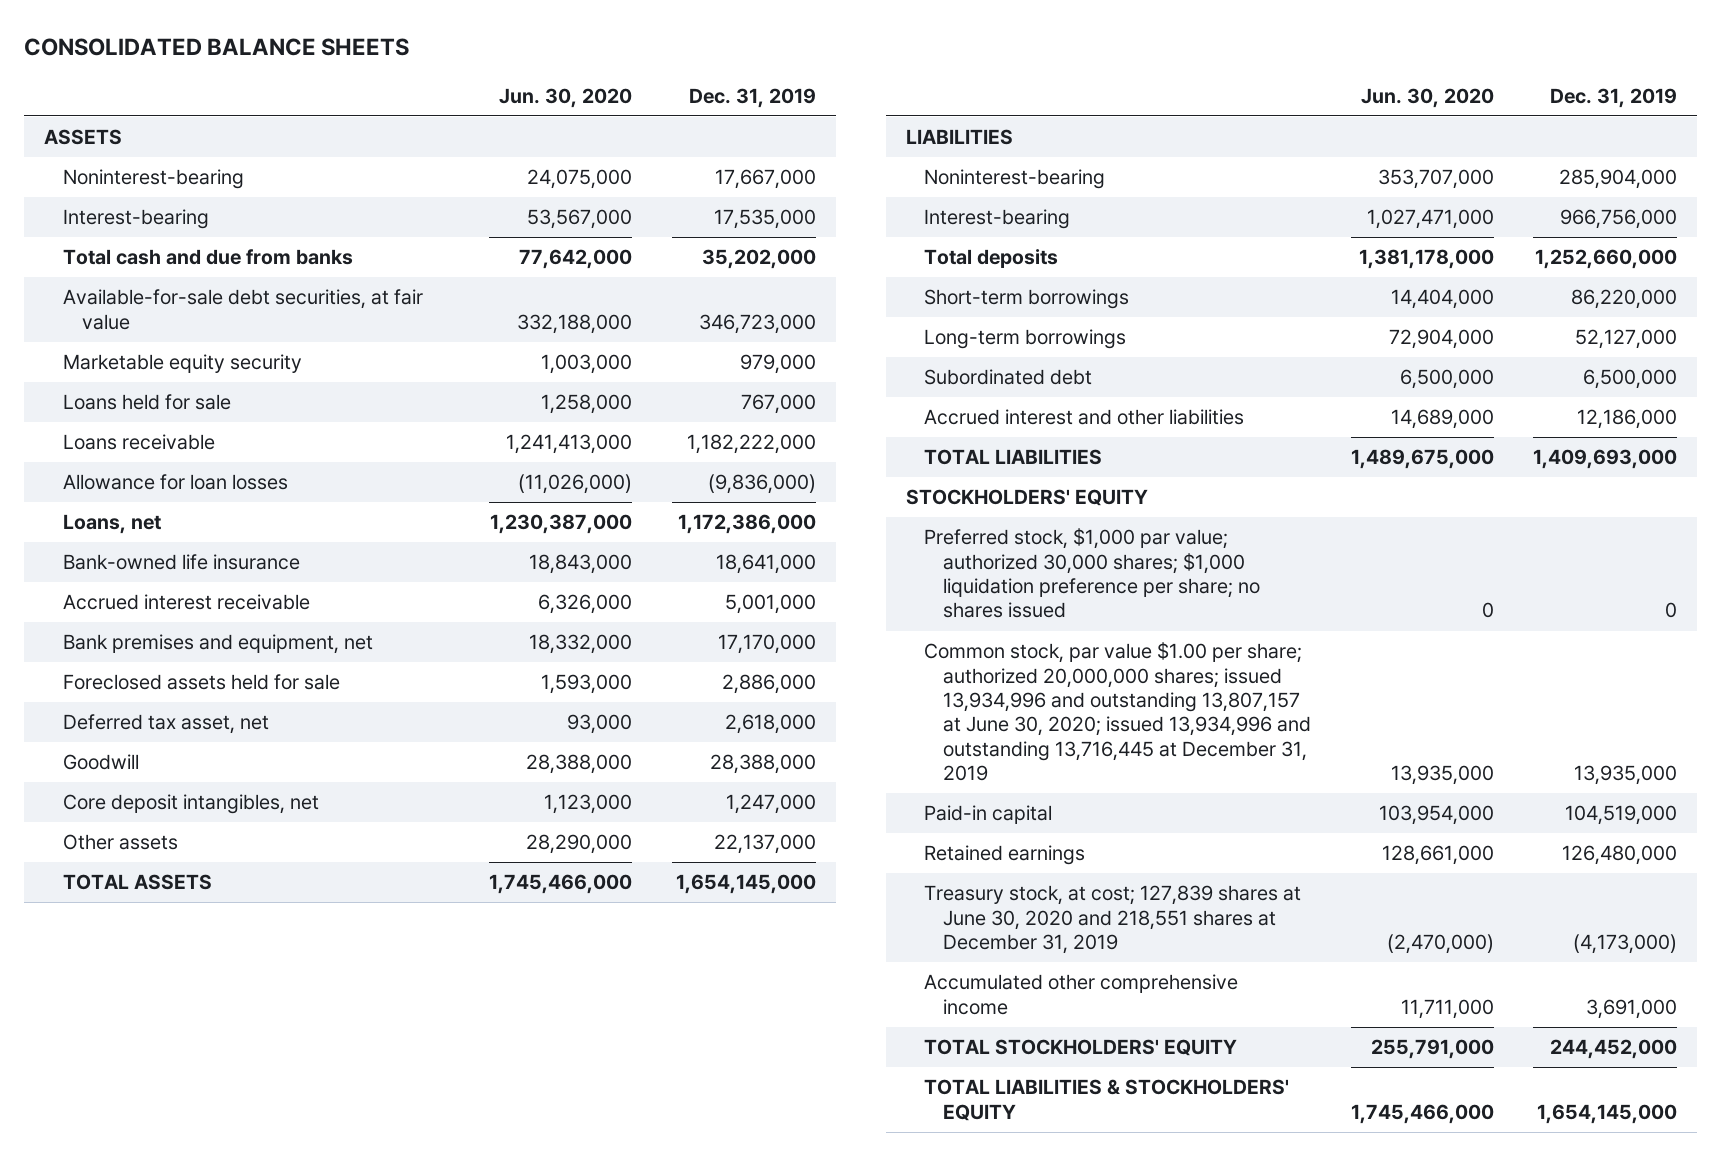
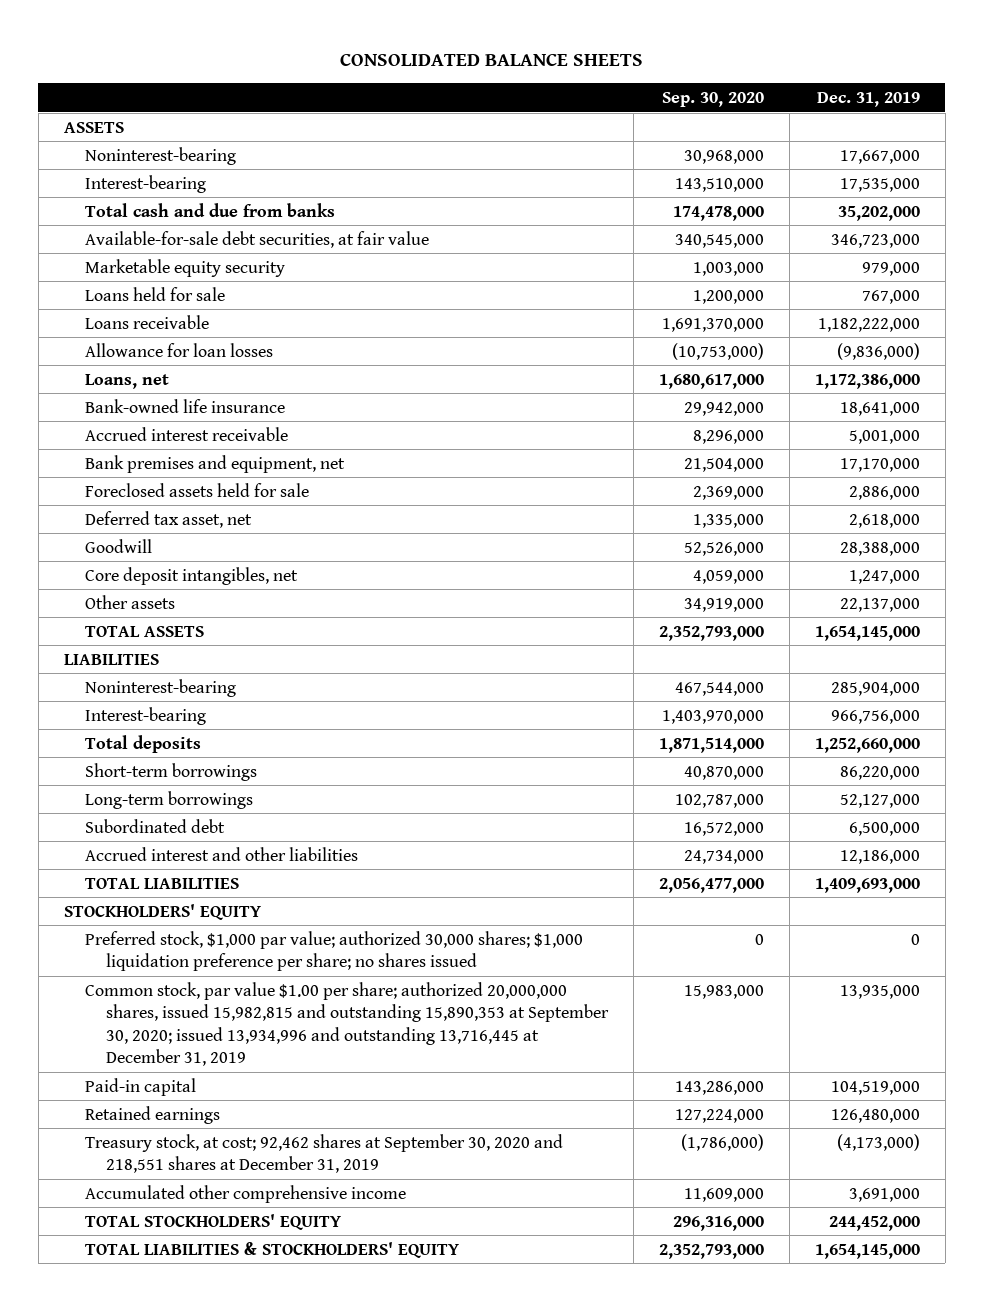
[499,87,633,108] Jun. 30, 2020 -> none
none -> [661,91,764,107] Sep. 30, 2020
[924,642,1312,782] Common stock, par value $1.00 per share; authorized 20,000,000 shares; issued 13,934,996 and outstanding 13,807,157 at June 30, 2020; issued 13,934,996 and outstanding 13,716,445 at December 31, 2019 -> [84,981,609,1067] Common stock, par value $1.00 per share; authorized 20,000,000 shares, issued 15,982,815 and outstanding 15,890,353 at September 30, 2020; issued 13,934,996 and outstanding 13,716,445 at December 31, 2019
[924,885,1302,955] Treasury stock, at cost; 127,839 shares at June 30, 2020 and 218,551 shares at December 31, 2019 -> [84,1133,563,1174] Treasury stock, at cost; 92,462 shares at September 30, 2020 and 218,551 shares at December 31, 2019

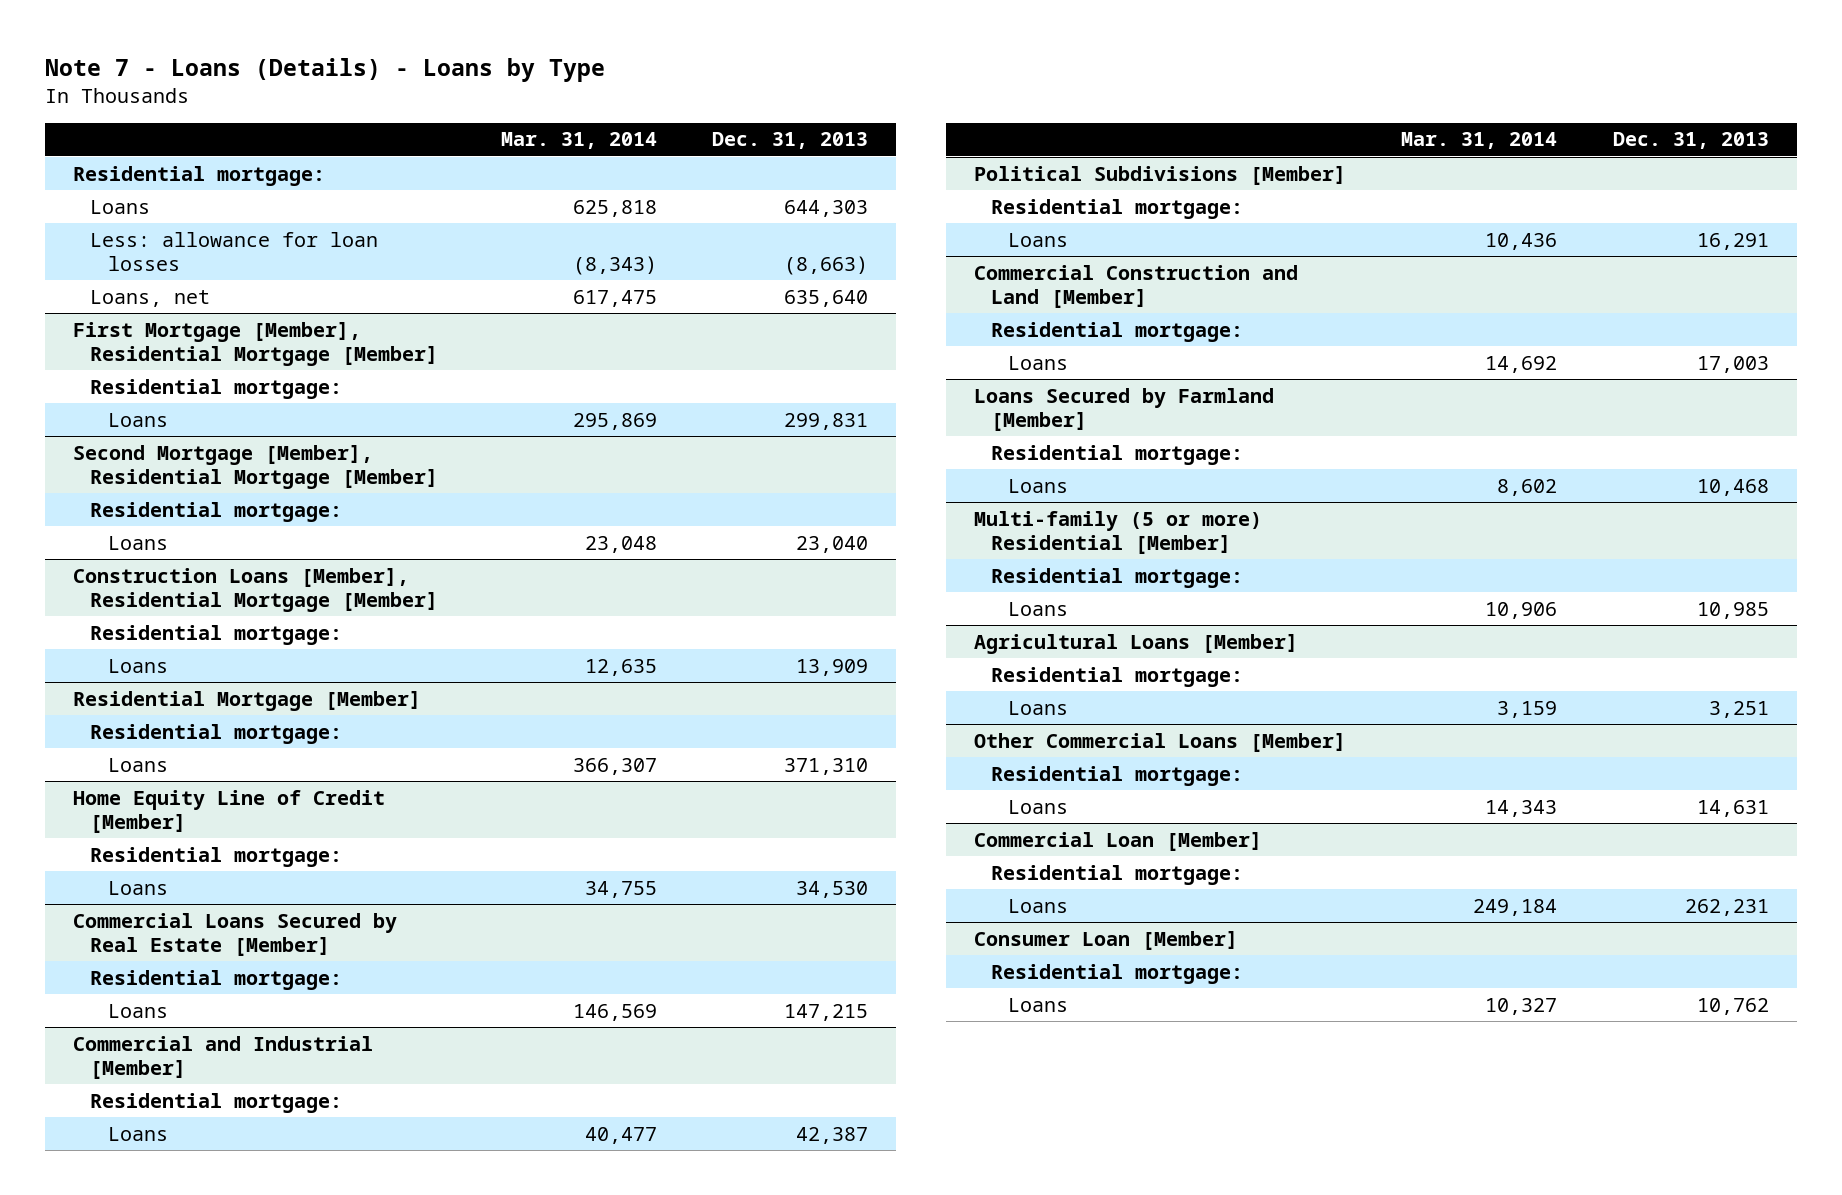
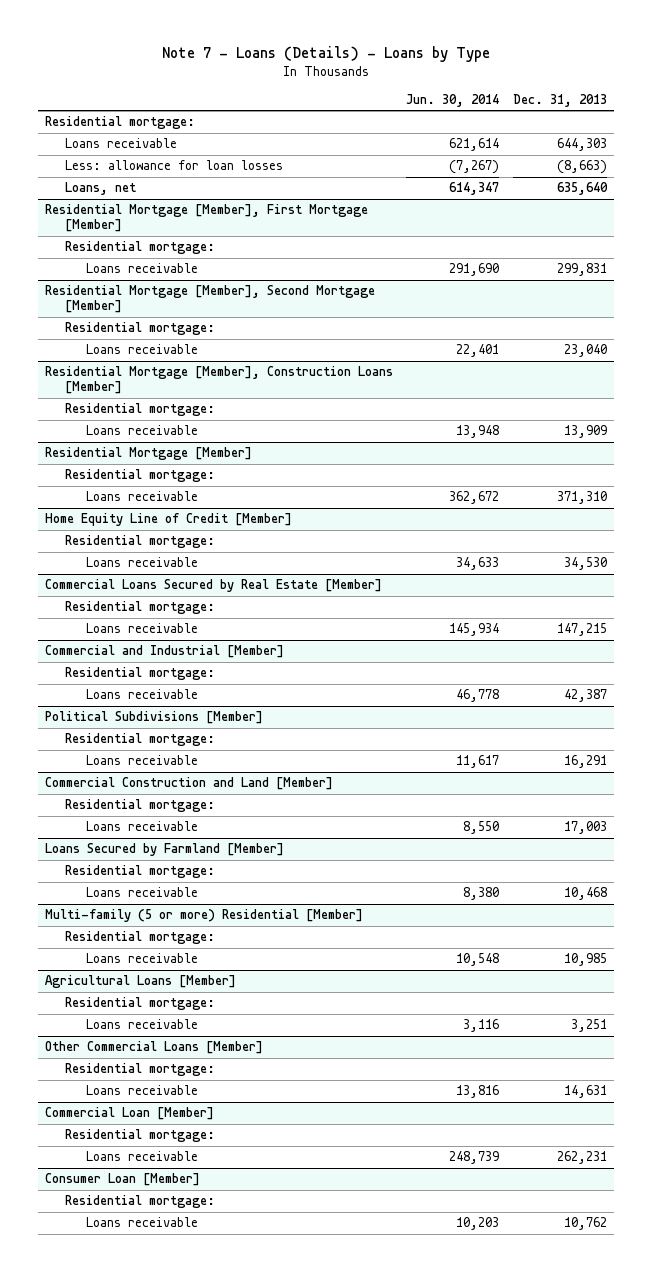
[500,132,657,150] Mar. 31, 2014 -> none
none -> [406,93,500,107] Jun. 30, 2014
[90,199,151,214] Loans -> [65,138,178,149] Loans receivable
[72,321,439,366] First Mortgage [Member], Residential Mortgage [Member] -> [45,204,369,233] Residential Mortgage [Member], First Mortgage [Member]
[107,412,168,427] Loans -> [85,263,198,274] Loans receivable
[72,444,439,489] Second Mortgage [Member], Residential Mortgage [Member] -> [45,285,376,314] Residential Mortgage [Member], Second Mortgage [Member]
[107,535,168,550] Loans -> [85,344,198,355] Loans receivable
[72,567,439,612] Construction Loans [Member], Residential Mortgage [Member] -> [45,366,394,395] Residential Mortgage [Member], Construction Loans [Member]
[107,658,168,673] Loans -> [85,425,198,436] Loans receivable
[107,757,168,772] Loans -> [85,491,198,502] Loans receivable
[107,880,168,895] Loans -> [85,557,198,568] Loans receivable
[107,1003,168,1018] Loans -> [85,623,198,634] Loans receivable
[107,1126,168,1141] Loans -> [85,689,198,700] Loans receivable
[1008,232,1069,247] Loans -> [85,755,198,766] Loans receivable
[1008,355,1069,370] Loans -> [85,821,198,832] Loans receivable
[1008,478,1069,493] Loans -> [85,887,198,898] Loans receivable
[1008,601,1069,616] Loans -> [85,953,198,964] Loans receivable
[1008,700,1069,715] Loans -> [85,1019,198,1030] Loans receivable
[1008,799,1069,814] Loans -> [85,1085,198,1096] Loans receivable
[1008,898,1069,913] Loans -> [85,1151,198,1162] Loans receivable
[1008,997,1069,1012] Loans -> [85,1217,198,1228] Loans receivable

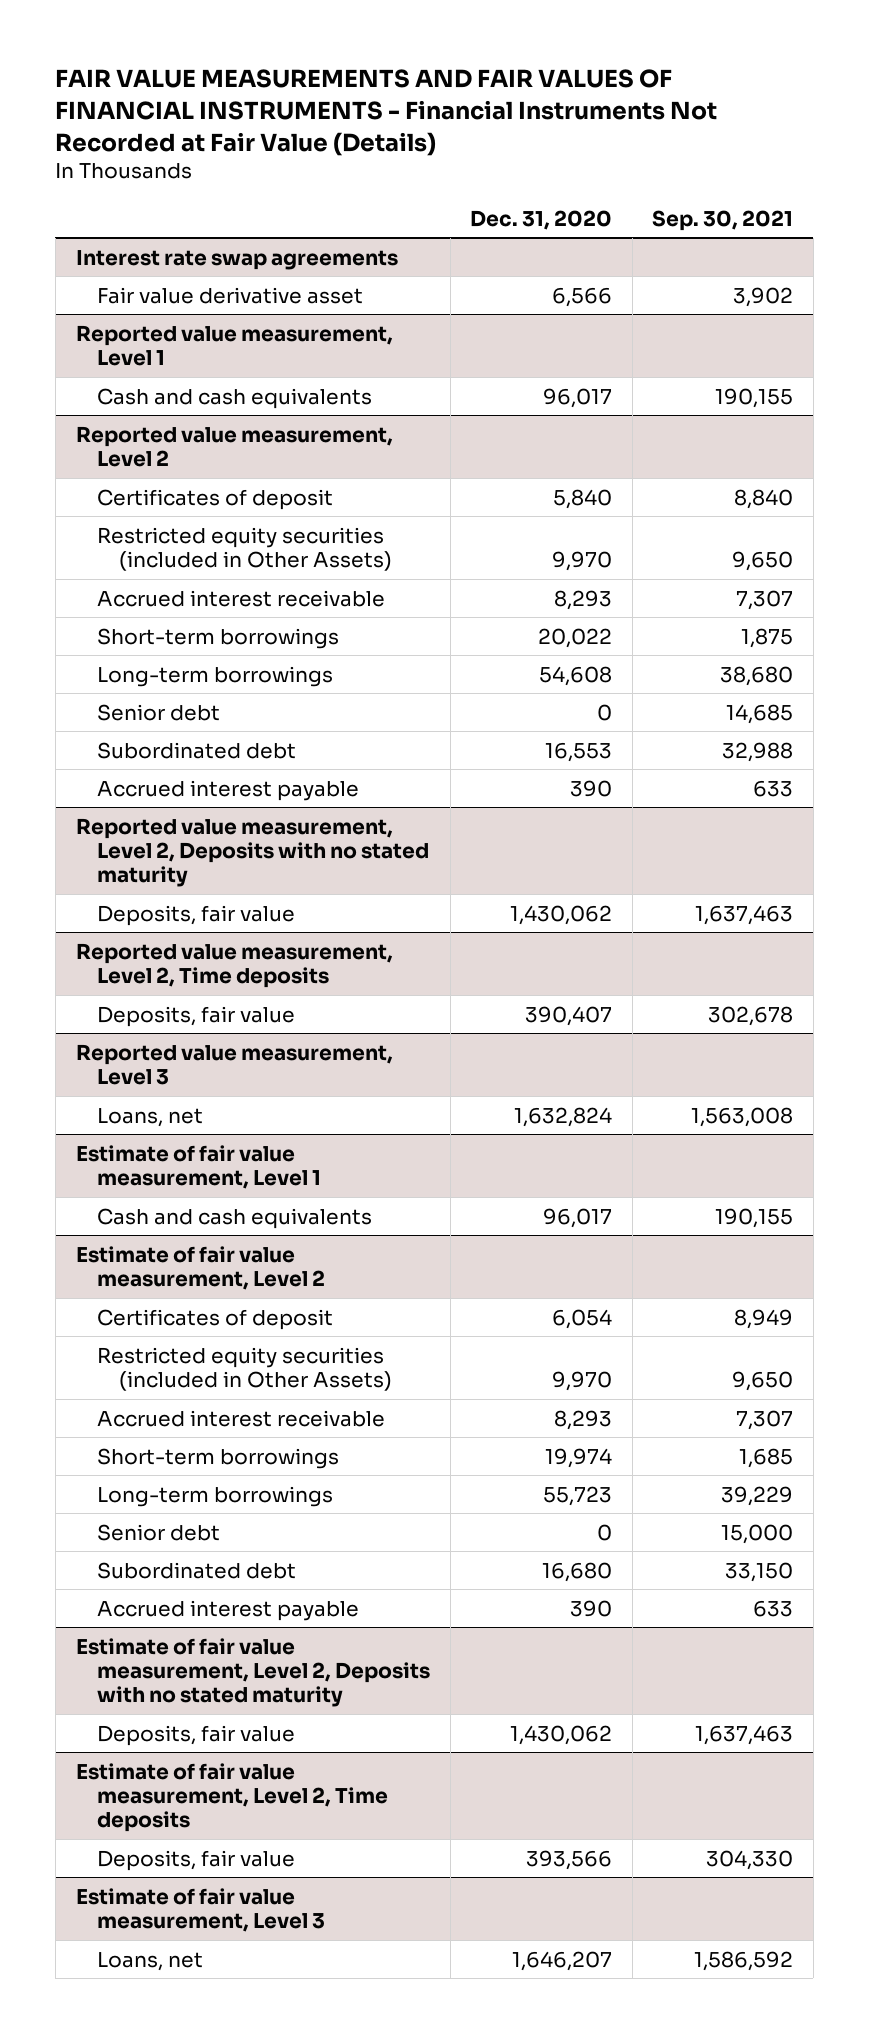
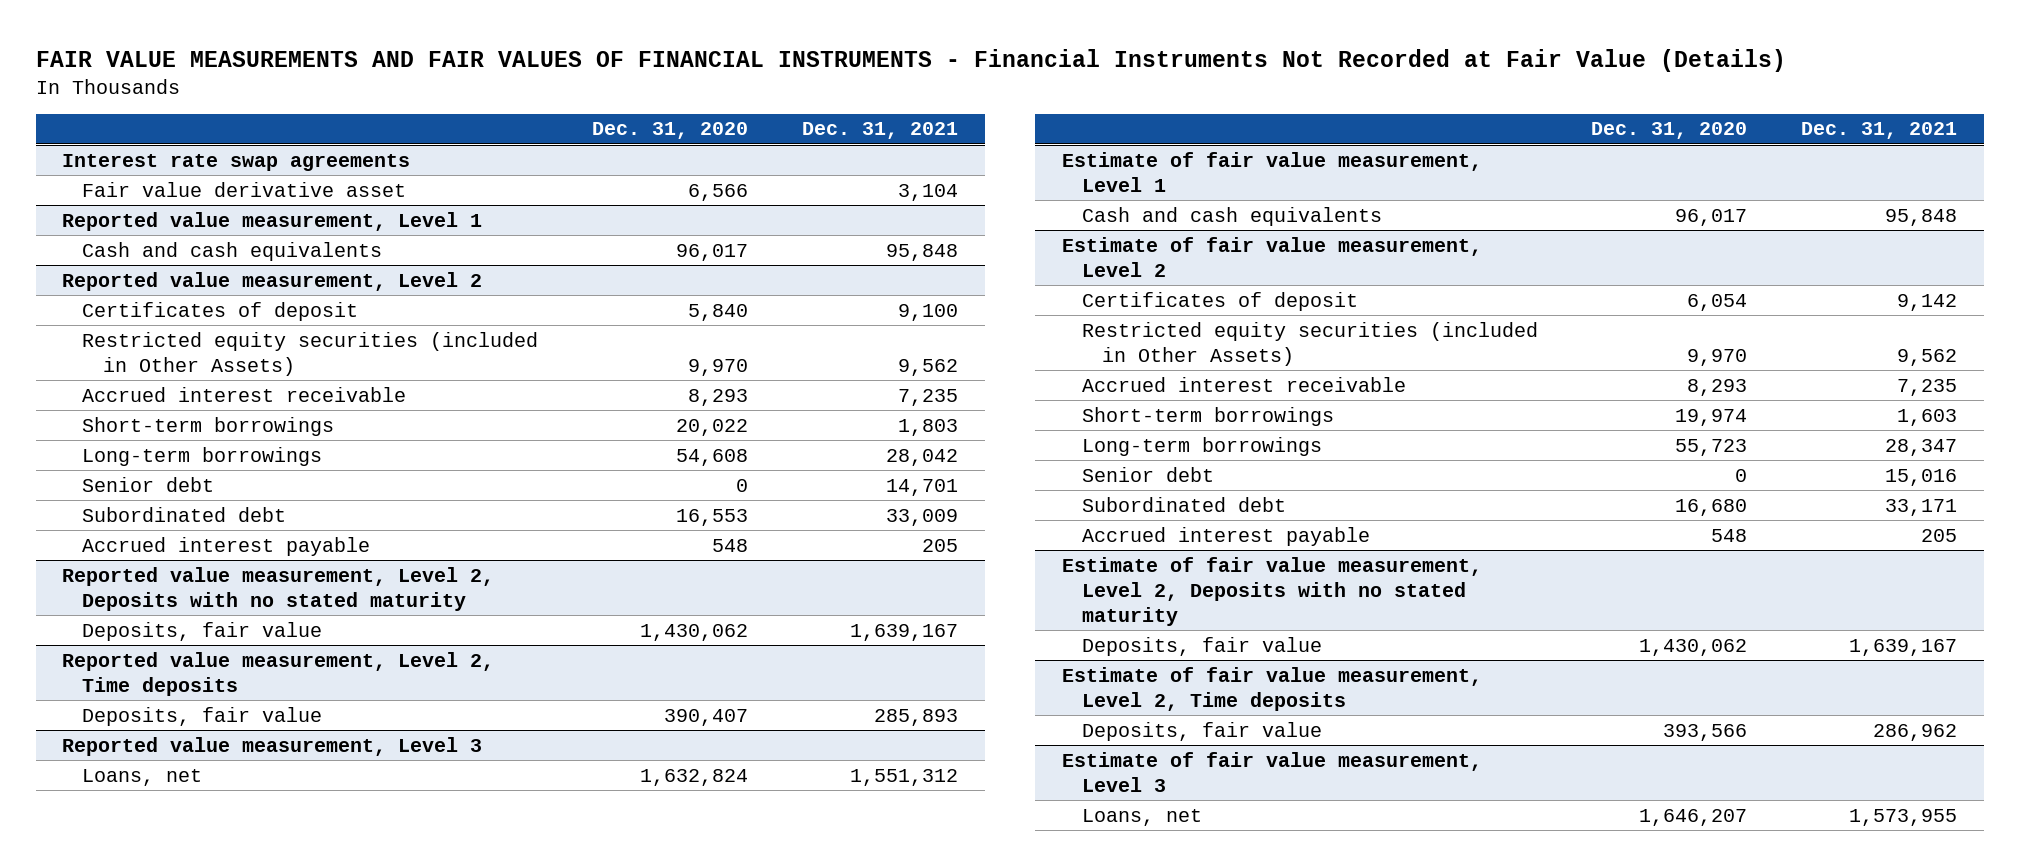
[652,209,794,231] Sep. 30, 2021 -> none
none -> [801,122,958,140] Dec. 31, 2021
[570,779,613,797] 390 -> [712,538,749,552] 548
[570,1599,613,1617] 390 -> [1711,528,1748,542] 548

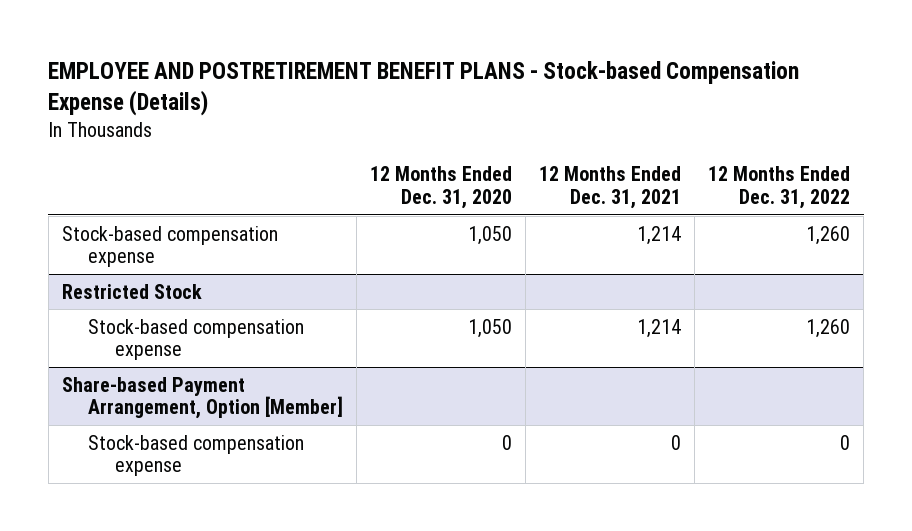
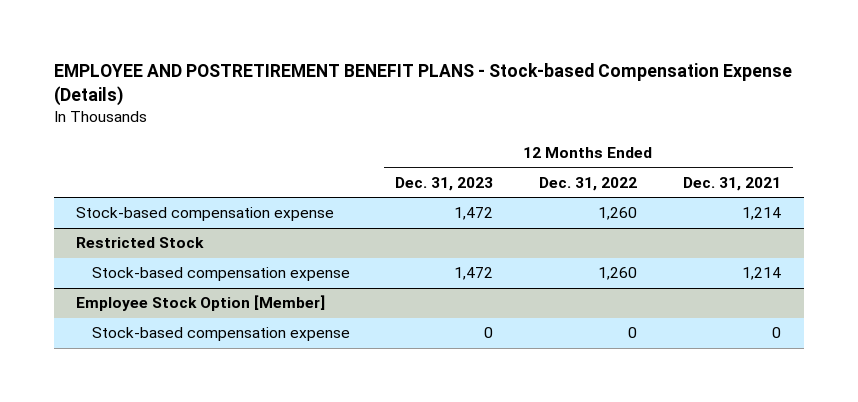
[370,166,513,210] 12 Months Ended Dec. 31, 2020 -> none
none -> [395,176,494,191] Dec. 31, 2023
[61,376,344,420] Share-based Payment Arrangement, Option [Member] -> [76,295,326,312] Employee Stock Option [Member]

